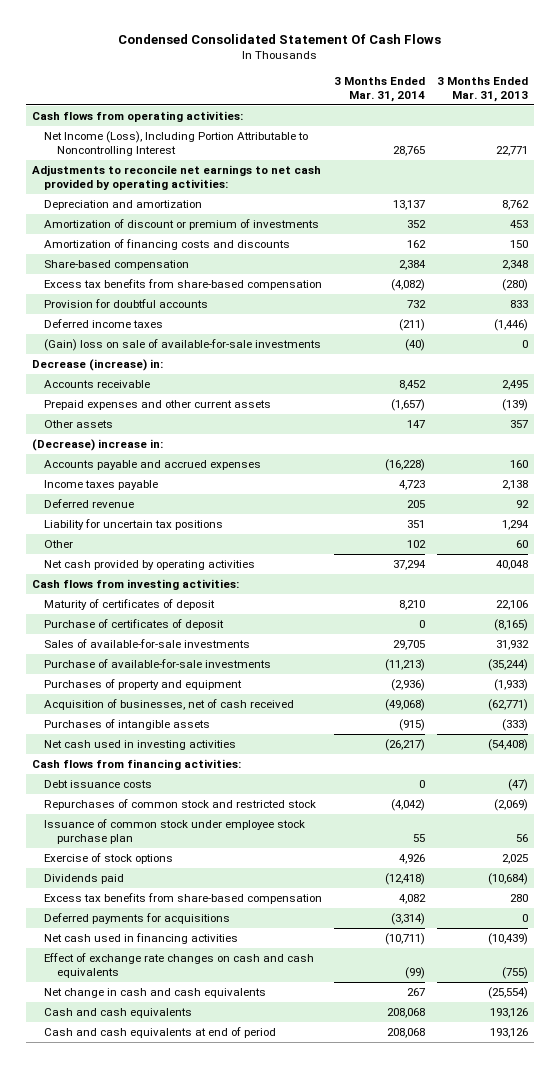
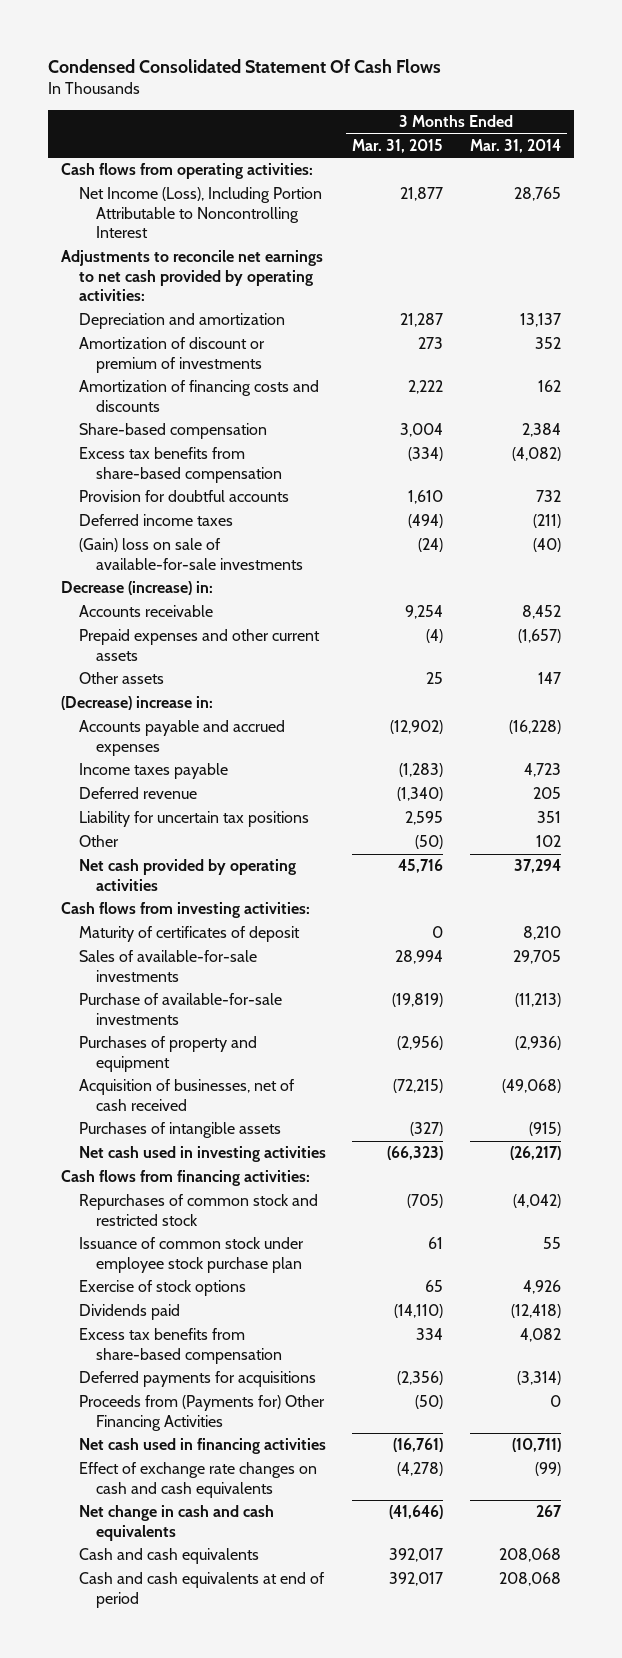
[437,76,529,102] 3 Months Ended Mar. 31, 2013 -> none
none -> [352,139,444,154] Mar. 31, 2015
[44,619,225,631] Purchase of certificates of deposit -> none
[44,780,153,789] Debt issuance costs -> none
none -> [78,1395,325,1431] Proceeds from (Payments for) Other Financing Activities

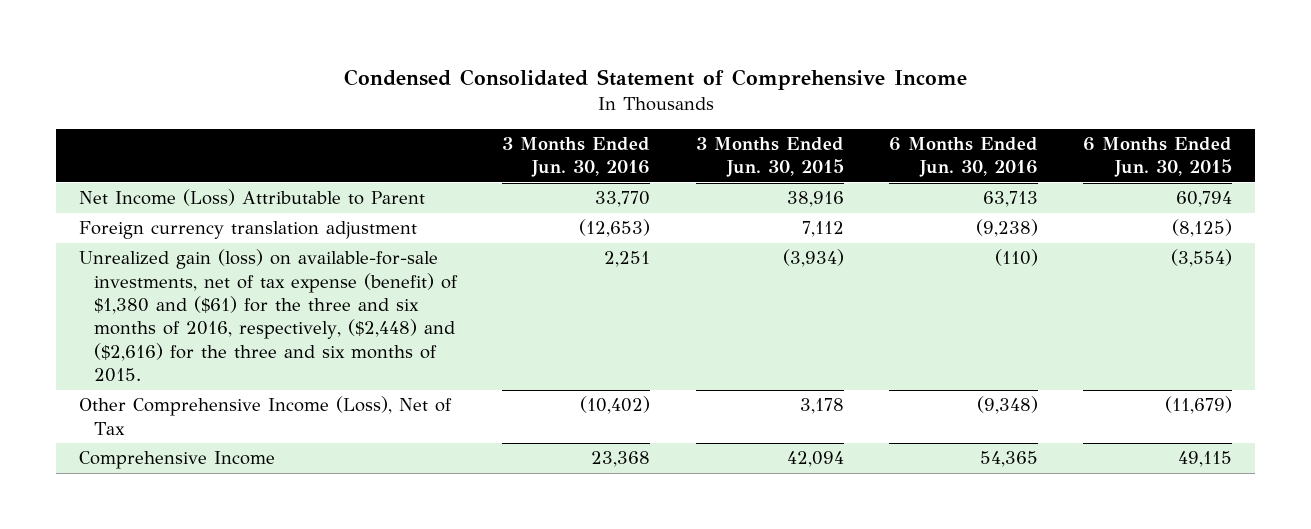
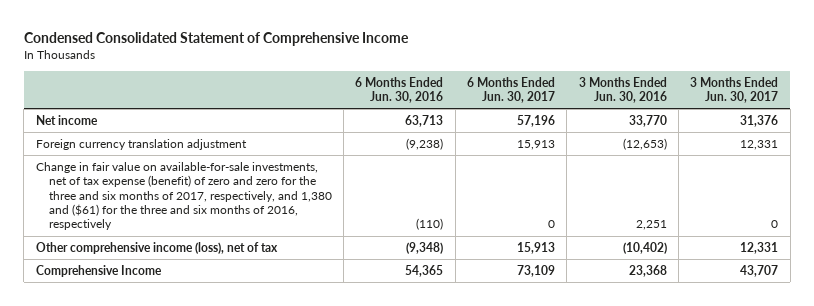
[695,136,844,178] 3 Months Ended Jun. 30, 2015 -> none
[1083,136,1233,178] 6 Months Ended Jun. 30, 2015 -> none
none -> [467,76,556,104] 6 Months Ended Jun. 30, 2017
none -> [690,76,779,104] 3 Months Ended Jun. 30, 2017
[78,189,425,207] Net Income (Loss) Attributable to Parent -> [35,114,98,125] Net income
[78,249,458,383] Unrealized gain (loss) on available-for-sale investments, net of tax expense (benefit) of $1,380 and ($61) for the three and six months of 2016, respectively, ($2,448) and ($2,616) for the three and six months of 2015. -> [35,161,332,231] Change in fair value on available-for-sale investments, net of tax expense (benefit) of zero and zero for the three and six months of 2017, respectively, and 1,380 and ($61) for the three and six months of 2016, respectively
[78,396,452,435] Other Comprehensive Income (Loss), Net of Tax -> [35,241,278,254] Other comprehensive income (loss), net of tax

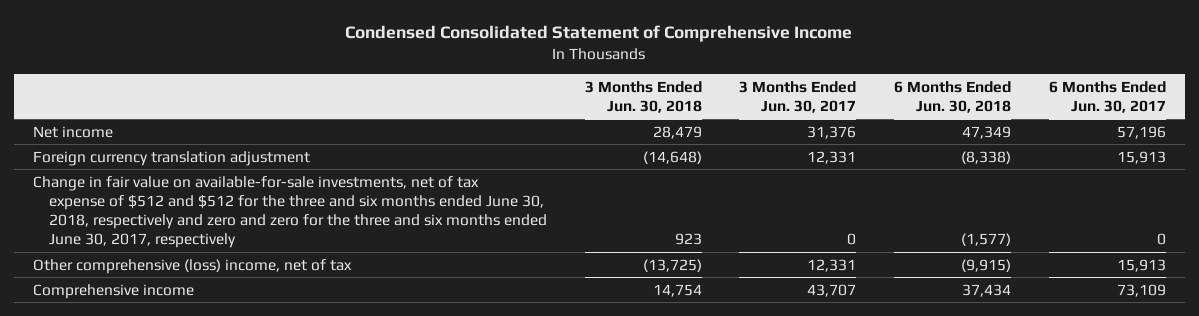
[355,76,444,104] 6 Months Ended Jun. 30, 2016 -> none
[578,76,667,104] 3 Months Ended Jun. 30, 2016 -> none
none -> [584,80,702,113] 3 Months Ended Jun. 30, 2018
none -> [894,80,1012,113] 6 Months Ended Jun. 30, 2018
[35,161,332,231] Change in fair value on available-for-sale investments, net of tax expense (benefit) of zero and zero for the three and six months of 2017, respectively, and 1,380 and ($61) for the three and six months of 2016, respectively -> [32,175,547,249] Change in fair value on available-for-sale investments, net of tax expense of $512 and $512 for the three and six months ended June 30, 2018, respectively and zero and zero for the three and six months ended June 30, 2017, respectively
[35,241,278,254] Other comprehensive income (loss), net of tax -> [32,258,352,274] Other comprehensive (loss) income, net of tax
[35,264,162,277] Comprehensive Income -> [32,283,194,299] Comprehensive income

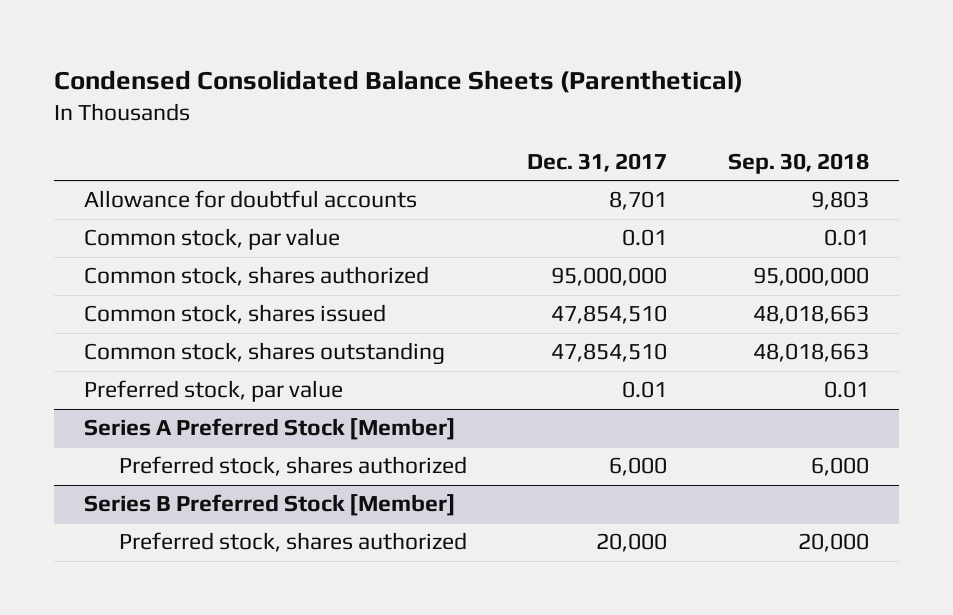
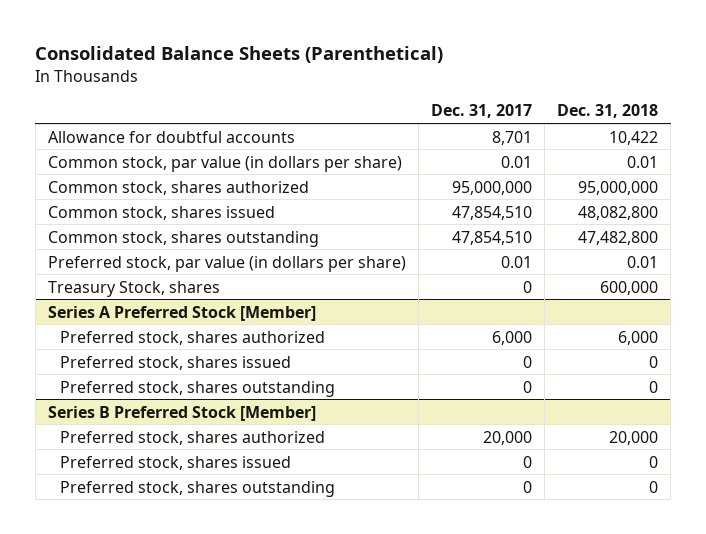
[53,69,743,93] Condensed Consolidated Balance Sheets (Parenthetical) -> [35,46,444,64] Consolidated Balance Sheets (Parenthetical)
[728,152,870,174] Sep. 30, 2018 -> none
none -> [557,104,659,119] Dec. 31, 2018
[83,228,340,251] Common stock, par value -> [47,155,402,172] Common stock, par value (in dollars per share)
[83,380,343,403] Preferred stock, par value -> [47,255,406,272] Preferred stock, par value (in dollars per share)
none -> [47,280,220,297] Treasury Stock, shares
none -> [59,355,291,370] Preferred stock, shares issued
none -> [59,380,335,397] Preferred stock, shares outstanding
none -> [59,455,291,470] Preferred stock, shares issued
none -> [59,480,335,497] Preferred stock, shares outstanding

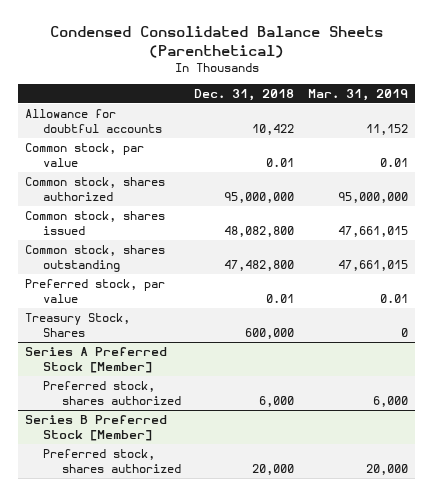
[35,46,444,64] Consolidated Balance Sheets (Parenthetical) -> [49,26,383,58] Condensed Consolidated Balance Sheets (Parenthetical)
[430,104,532,119] Dec. 31, 2017 -> none
none -> [307,89,408,102] Mar. 31, 2019
[47,155,402,172] Common stock, par value (in dollars per share) -> [25,142,145,168] Common stock, par value
[47,255,406,272] Preferred stock, par value (in dollars per share) -> [25,278,166,304] Preferred stock, par value
[47,280,220,297] Treasury Stock, shares -> [25,312,131,338] Treasury Stock, Shares
[59,355,291,370] Preferred stock, shares issued -> none
[59,380,335,397] Preferred stock, shares outstanding -> none
[59,455,291,470] Preferred stock, shares issued -> none
[59,480,335,497] Preferred stock, shares outstanding -> none

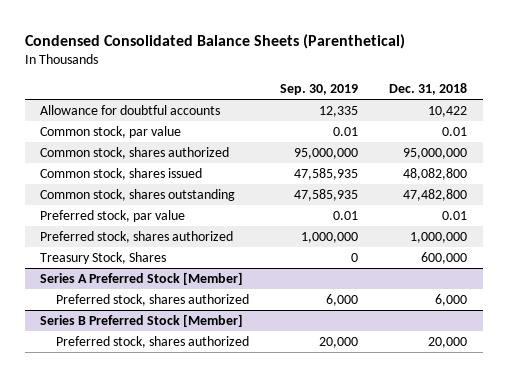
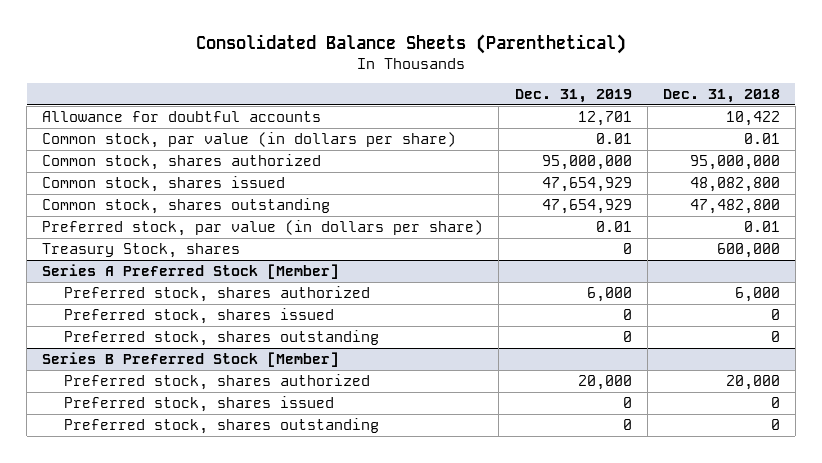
[24,33,405,49] Condensed Consolidated Balance Sheets (Parenthetical) -> [196,34,627,55] Consolidated Balance Sheets (Parenthetical)
[280,84,359,96] Sep. 30, 2019 -> none
none -> [514,88,632,103] Dec. 31, 2019
[40,125,182,138] Common stock, par value -> [42,131,457,148] Common stock, par value (in dollars per share)
[40,230,234,243] Preferred stock, shares authorized -> none
[40,209,186,222] Preferred stock, par value -> [42,219,484,236] Preferred stock, par value (in dollars per share)
[40,251,167,264] Treasury Stock, Shares -> [42,242,241,258] Treasury Stock, shares
none -> [63,307,334,324] Preferred stock, shares issued
none -> [63,329,379,346] Preferred stock, shares outstanding
none -> [63,395,334,412] Preferred stock, shares issued
none -> [63,417,379,434] Preferred stock, shares outstanding

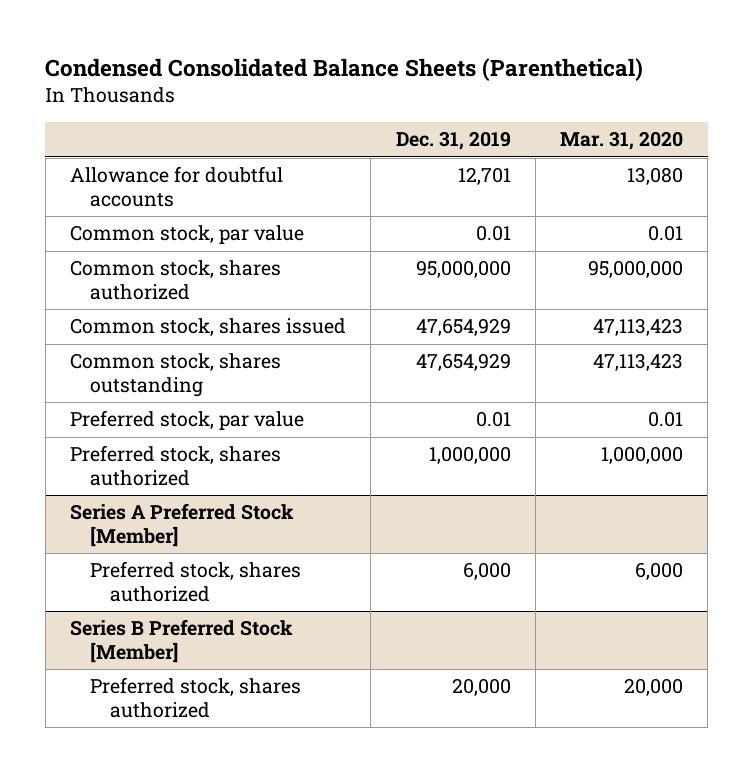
[196,34,627,55] Consolidated Balance Sheets (Parenthetical) -> [45,57,644,81] Condensed Consolidated Balance Sheets (Parenthetical)
[662,88,780,103] Dec. 31, 2018 -> none
none -> [560,131,684,151] Mar. 31, 2020
[42,131,457,148] Common stock, par value (in dollars per share) -> [69,225,304,245] Common stock, par value
[42,242,241,258] Treasury Stock, shares -> none
[42,219,484,236] Preferred stock, par value (in dollars per share) -> [69,410,304,431] Preferred stock, par value
none -> [69,445,281,487] Preferred stock, shares authorized
[63,307,334,324] Preferred stock, shares issued -> none
[63,329,379,346] Preferred stock, shares outstanding -> none
[63,395,334,412] Preferred stock, shares issued -> none
[63,417,379,434] Preferred stock, shares outstanding -> none

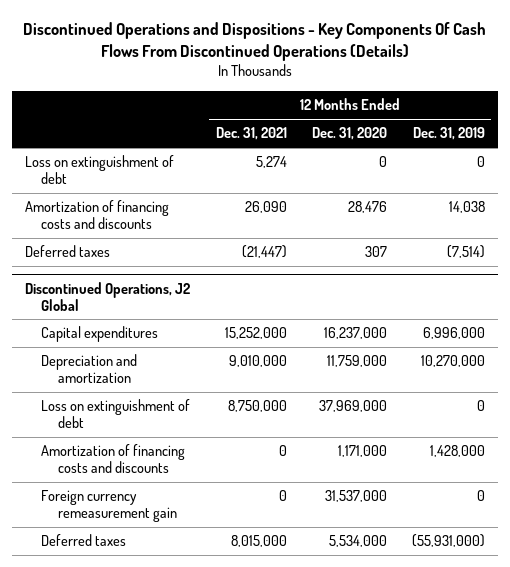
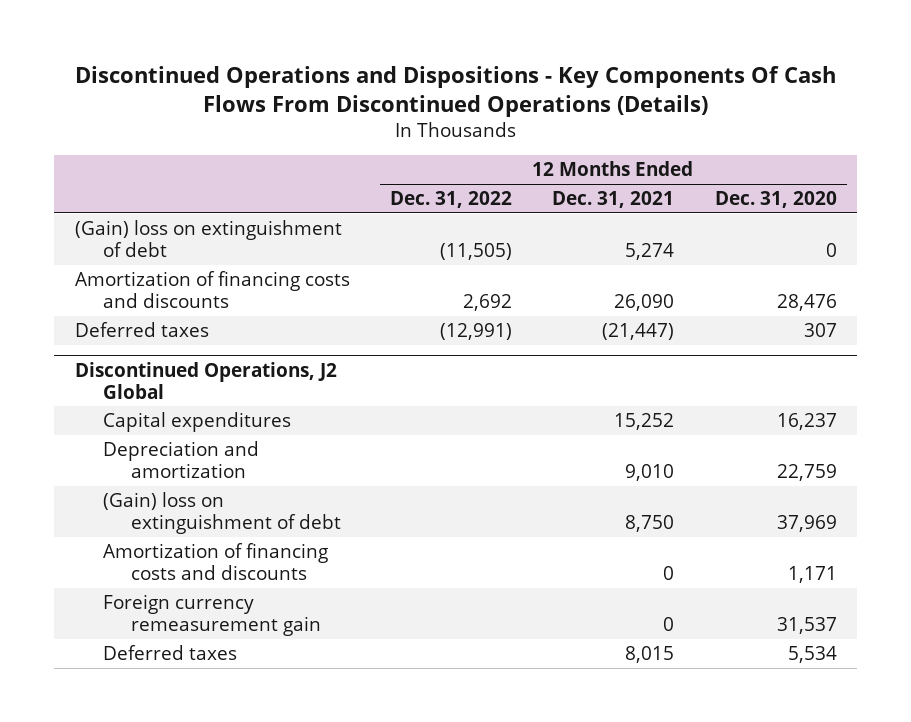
[413,127,486,141] Dec. 31, 2019 -> none
none -> [389,191,512,209] Dec. 31, 2022
[24,155,174,185] Loss on extinguishment of debt -> [74,220,342,257] (Gain) loss on extinguishment of debt
[224,327,287,340] 15,252,000 -> [614,413,675,431] 15,252
[323,327,387,340] 16,237,000 -> [776,413,837,431] 16,237
[228,355,287,368] 9,010,000 -> [625,463,675,481] 9,010
[326,355,387,368] 11,759,000 -> [776,463,837,481] 22,759
[41,399,191,429] Loss on extinguishment of debt -> [102,492,341,534] (Gain) loss on extinguishment of debt
[227,400,287,413] 8,750,000 -> [625,514,675,532] 8,750
[318,400,387,413] 37,969,000 -> [776,514,837,532] 37,969
[337,445,387,458] 1,171,000 -> [787,565,837,583] 1,171
[324,490,387,503] 31,537,000 -> [776,616,837,634] 31,537
[230,535,287,548] 8,015,000 -> [625,646,675,664] 8,015
[328,535,387,548] 5,534,000 -> [787,646,837,664] 5,534

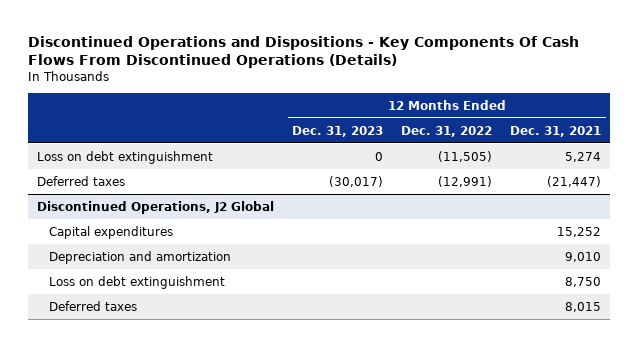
[714,191,837,209] Dec. 31, 2020 -> none
none -> [292,125,384,137] Dec. 31, 2023
[74,271,350,308] Amortization of financing costs and discounts -> none
[74,220,342,257] (Gain) loss on extinguishment of debt -> [37,150,214,164] Loss on debt extinguishment
[102,543,328,580] Amortization of financing costs and discounts -> none
[102,594,321,636] Foreign currency remeasurement gain -> none
[102,492,341,534] (Gain) loss on extinguishment of debt -> [49,275,226,289] Loss on debt extinguishment

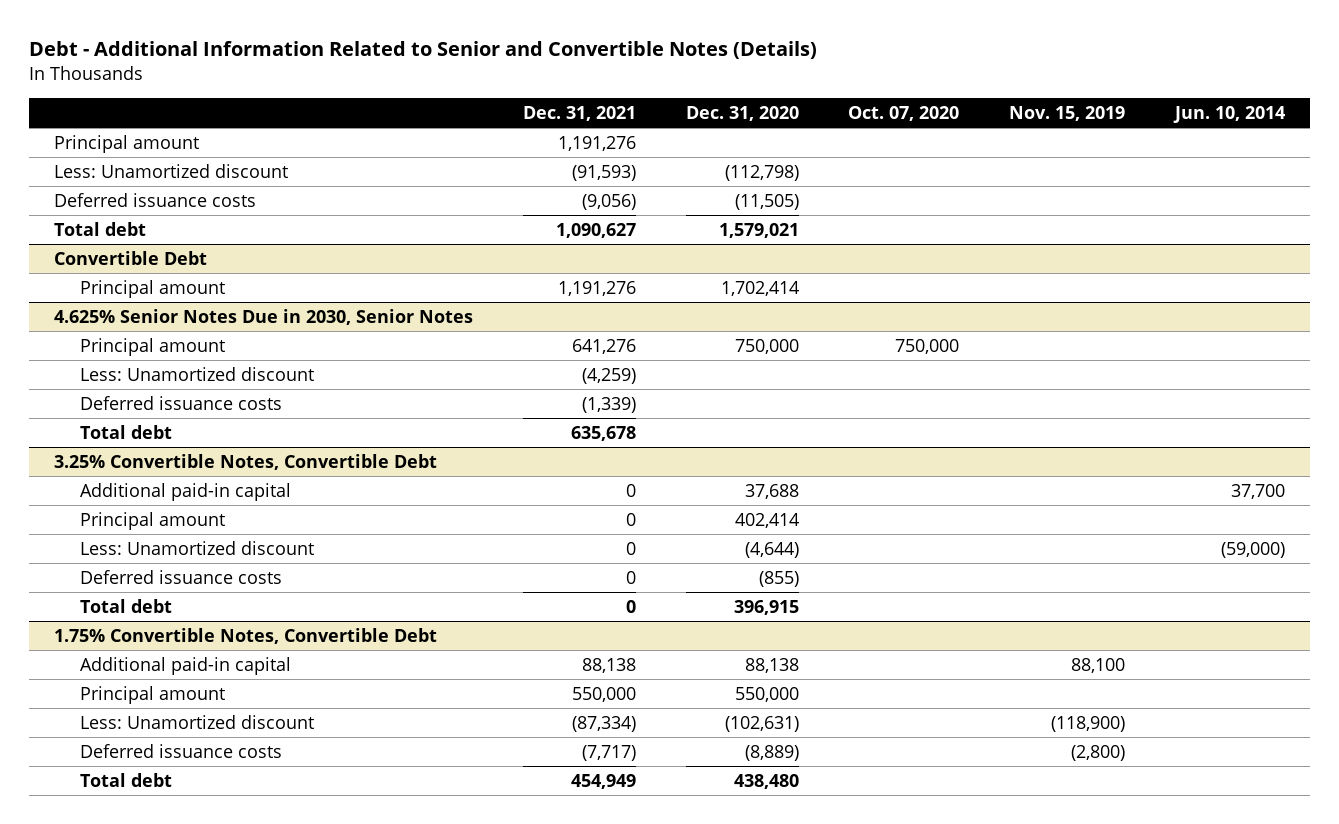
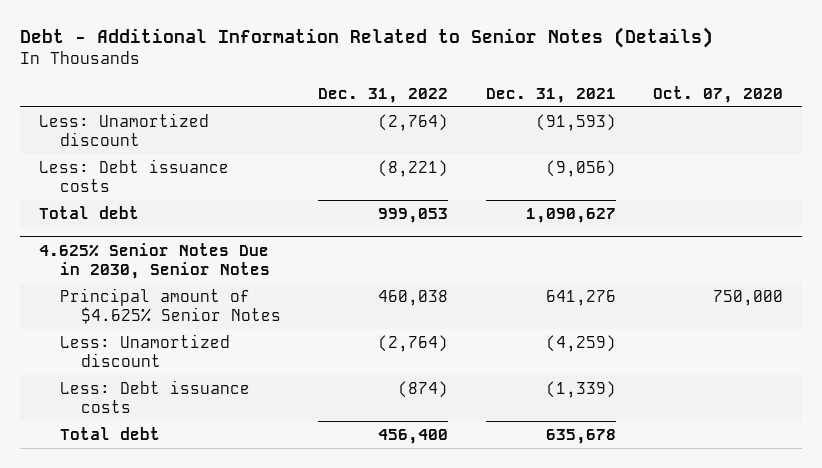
[29,41,818,60] Debt - Additional Information Related to Senior and Convertible Notes (Details) -> [19,27,713,49] Debt - Additional Information Related to Senior Notes (Details)
[685,105,799,121] Dec. 31, 2020 -> none
[1009,105,1126,121] Nov. 15, 2019 -> none
[1173,105,1286,123] Jun. 10, 2014 -> none
none -> [318,87,449,103] Dec. 31, 2022
[53,134,199,153] Principal amount -> none
[53,192,256,207] Deferred issuance costs -> [38,159,229,193] Less: Debt issuance costs
[53,250,207,265] Convertible Debt -> none
[79,279,225,298] Principal amount -> none
[79,337,225,356] Principal amount -> [59,288,281,325] Principal amount of $4.625% Senior Notes
[79,395,282,410] Deferred issuance costs -> [59,380,250,414] Less: Debt issuance costs
[53,453,437,470] 3.25% Convertible Notes, Convertible Debt -> none
[79,482,291,501] Additional paid-in capital -> none
[79,511,225,530] Principal amount -> none
[79,540,314,555] Less: Unamortized discount -> none
[79,569,282,584] Deferred issuance costs -> none
[79,598,172,613] Total debt -> none
[53,627,437,644] 1.75% Convertible Notes, Convertible Debt -> none
[79,656,291,675] Additional paid-in capital -> none
[79,685,225,704] Principal amount -> none
[79,714,314,729] Less: Unamortized discount -> none
[79,743,282,758] Deferred issuance costs -> none
[79,772,172,787] Total debt -> none

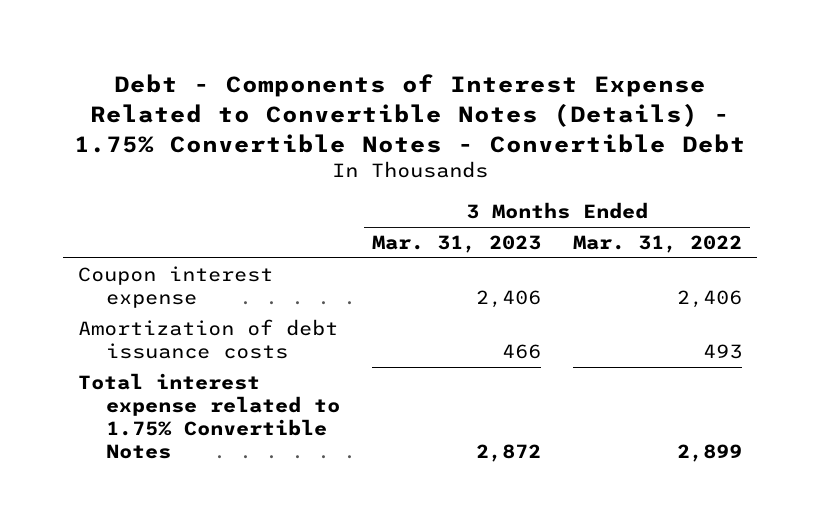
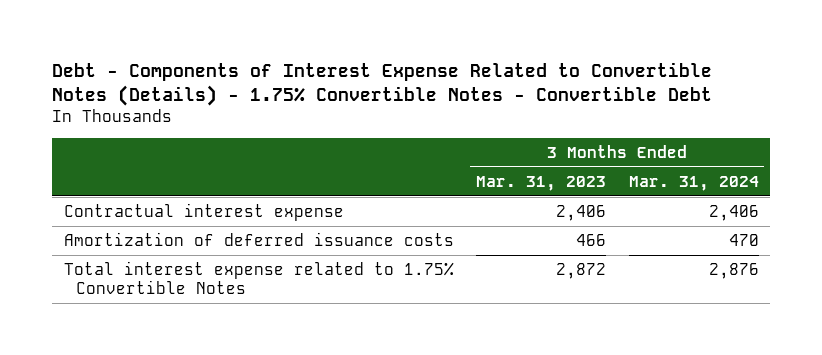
[572,235,742,254] Mar. 31, 2022 -> none
none -> [628,175,759,191] Mar. 31, 2024
[78,266,274,309] Coupon interest expense -> [63,202,344,221] Contractual interest expense
[78,319,339,360] Amortization of debt issuance costs -> [63,231,454,246] Amortization of deferred issuance costs

